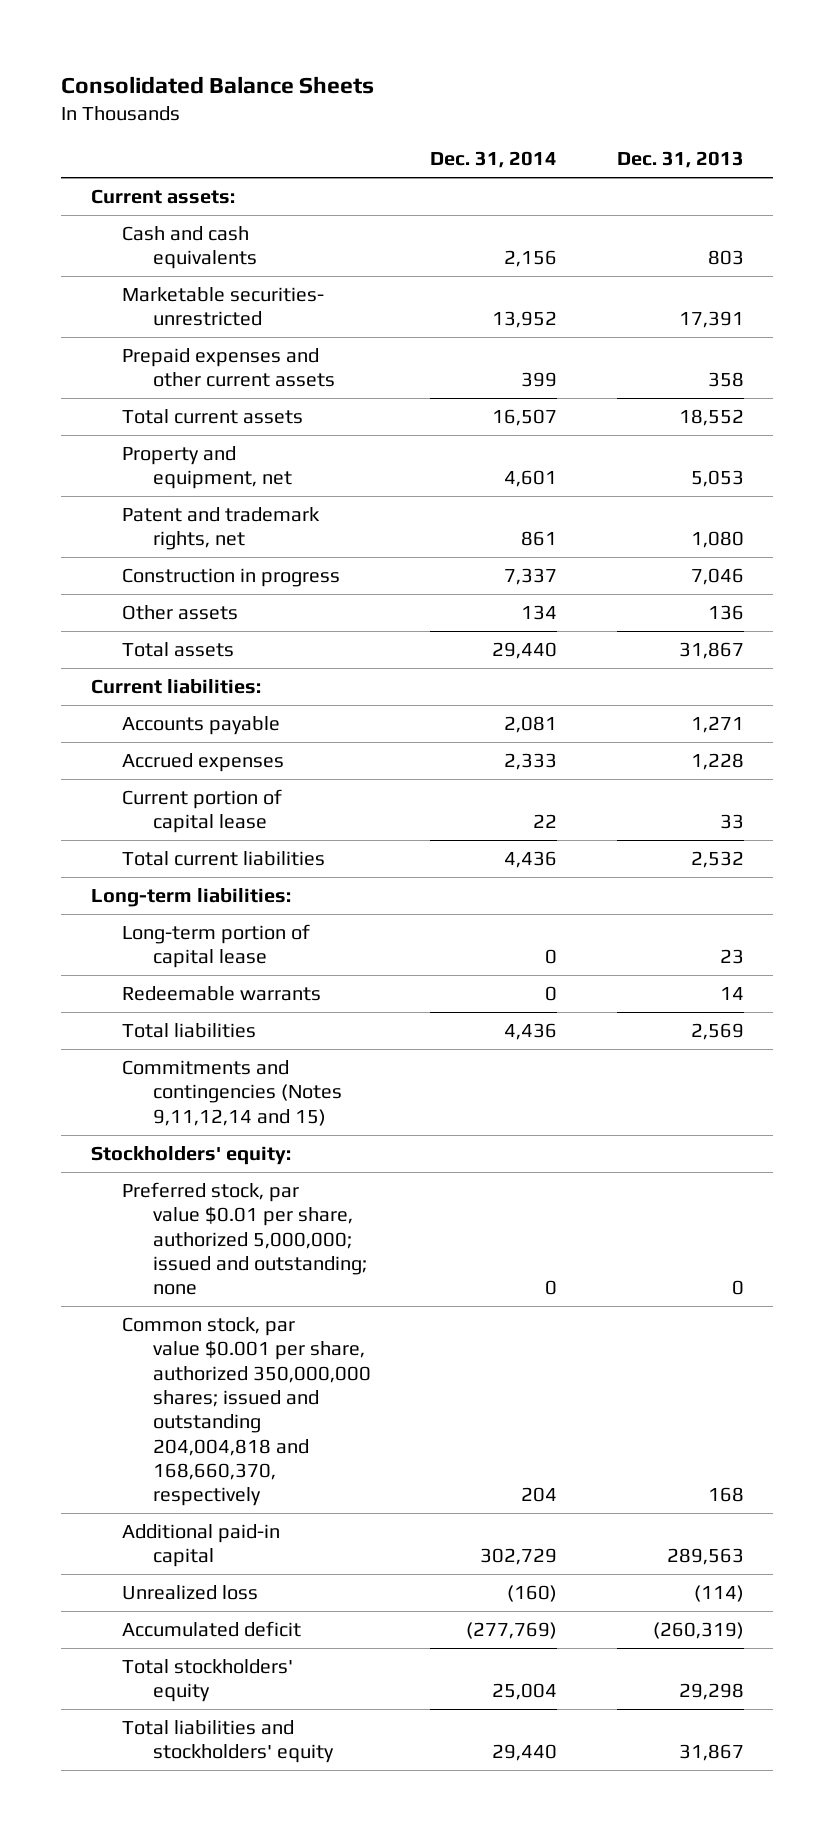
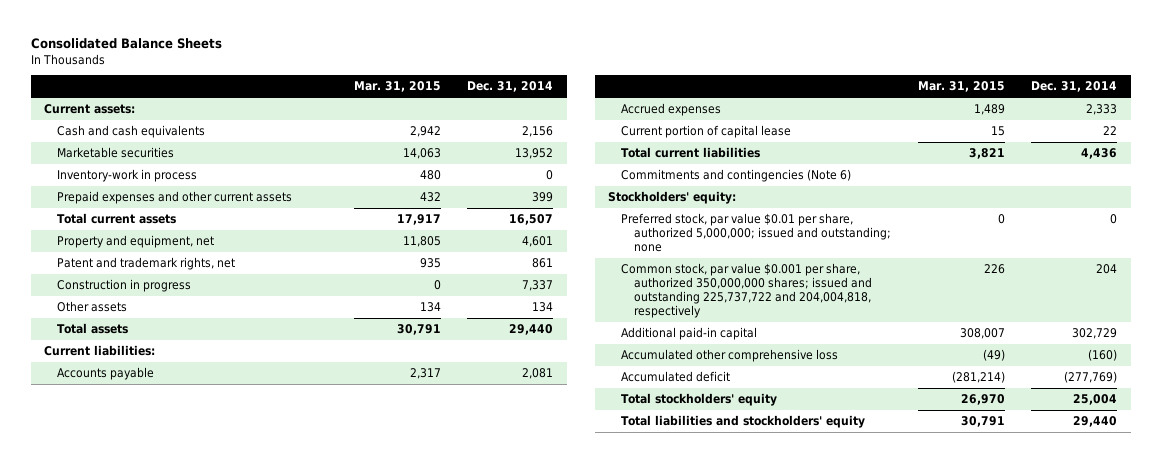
[616,151,744,169] Dec. 31, 2013 -> none
none -> [353,81,441,93] Mar. 31, 2015
[121,287,324,327] Marketable securities- unrestricted -> [57,147,175,159] Marketable securities
none -> [57,169,198,183] Inventory-work in process
[91,888,292,908] Long-term liabilities: -> none
[121,924,310,969] Long-term portion of capital lease -> none
[121,986,321,1002] Redeemable warrants -> none
[121,1023,256,1039] Total liabilities -> none
[121,1060,342,1126] Commitments and contingencies (Notes 9,11,12,14 and 15) -> [621,169,852,183] Commitments and contingencies (Note 6)
[121,1317,371,1507] Common stock, par value $0.001 per share, authorized 350,000,000 shares; issued and outstanding 204,004,818 and 168,660,370, respectively -> [621,263,873,319] Common stock, par value $0.001 per share, authorized 350,000,000 shares; issued and outstanding 225,737,722 and 204,004,818, respectively
[121,1585,258,1601] Unrealized loss -> [621,349,839,363] Accumulated other comprehensive loss

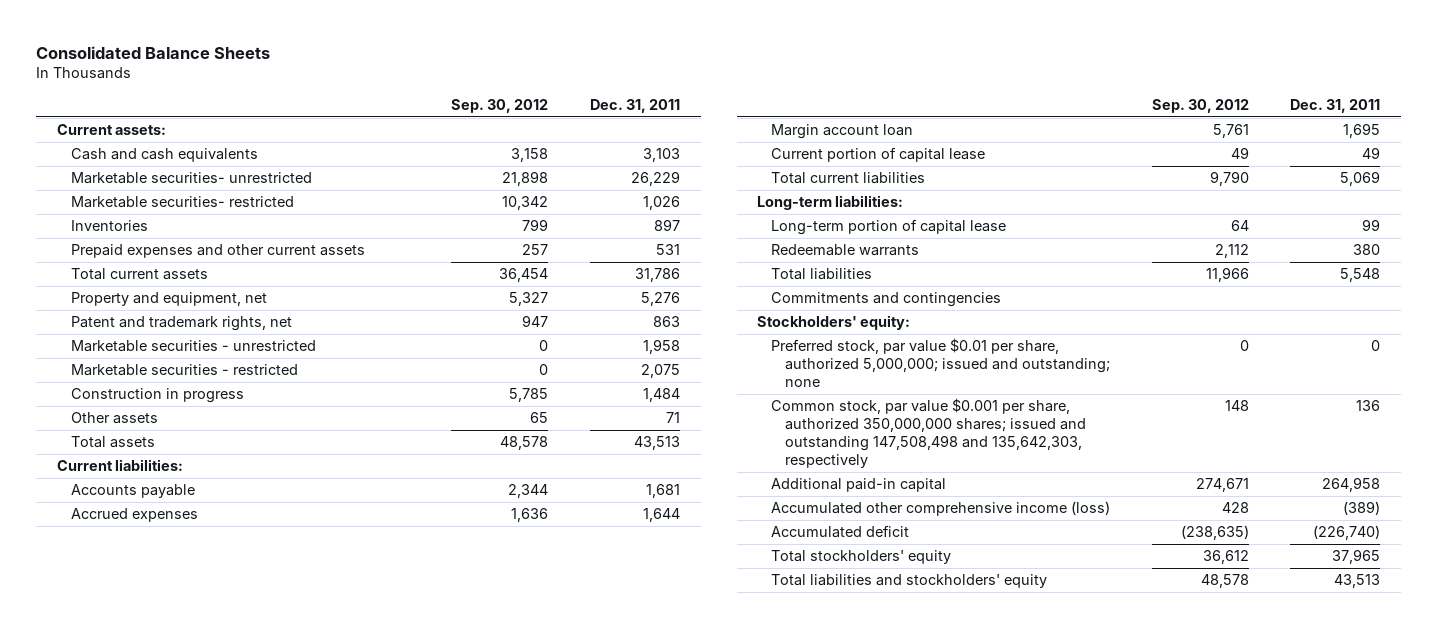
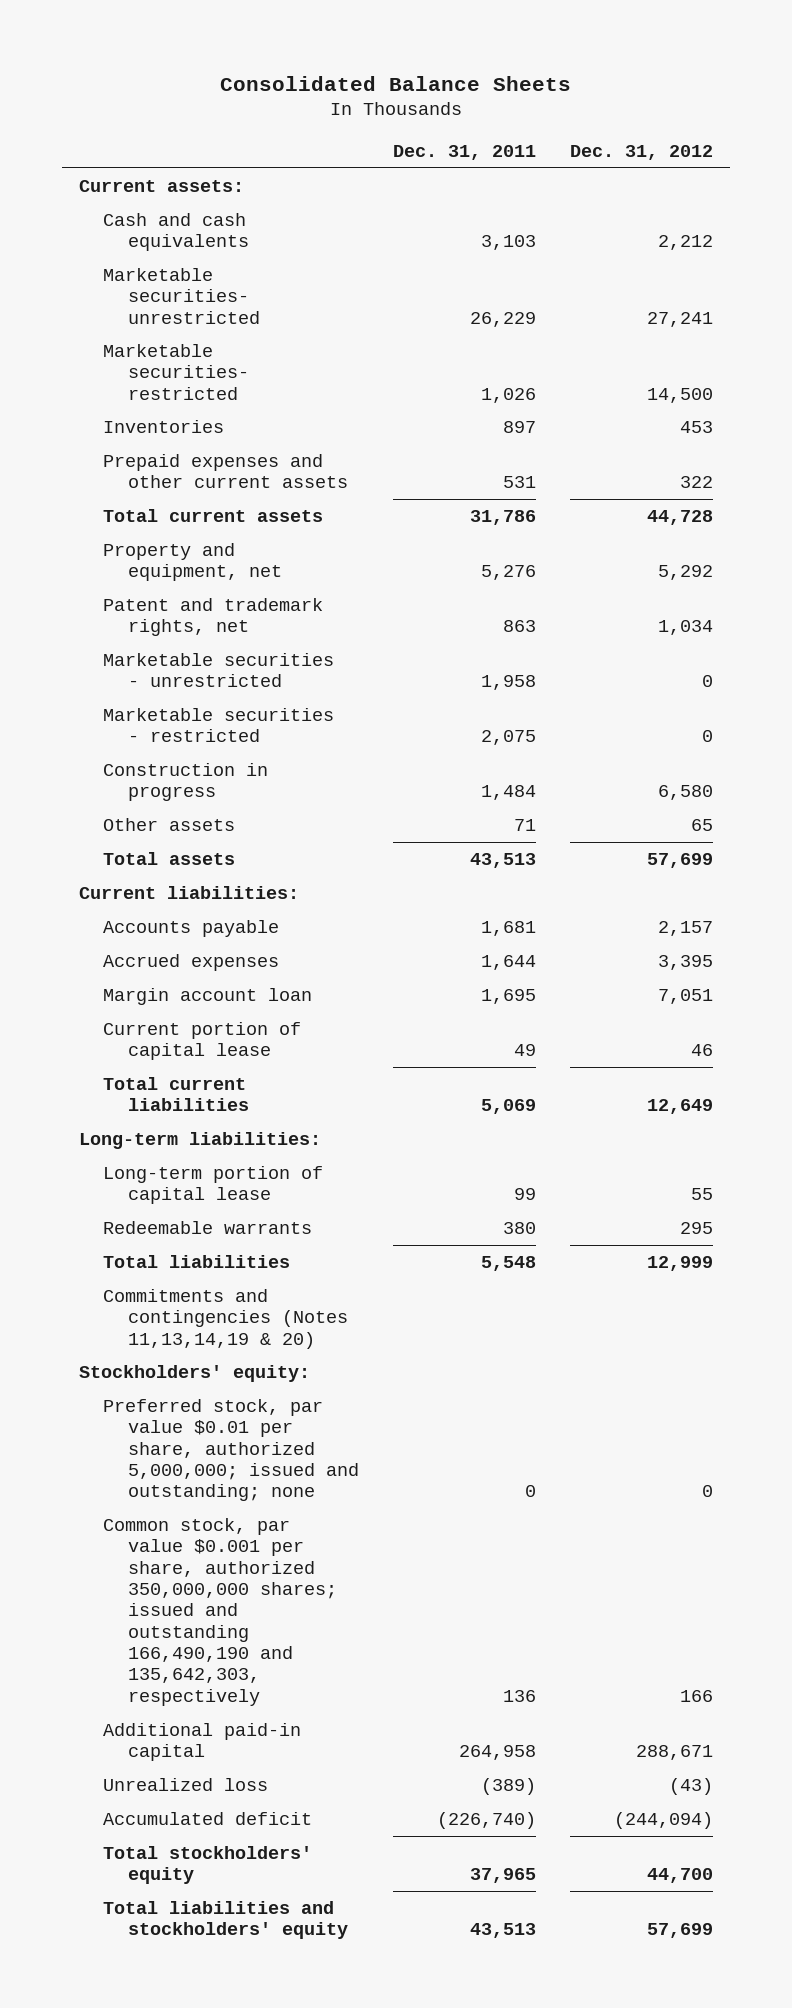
[451,98,549,113] Sep. 30, 2012 -> none
none -> [569,144,713,160] Dec. 31, 2012
[771,292,1002,308] Commitments and contingencies -> [103,1288,348,1349] Commitments and contingencies (Notes 11,13,14,19 & 20)
[771,398,1087,468] Common stock, par value $0.001 per share, authorized 350,000,000 shares; issued and outstanding 147,508,498 and 135,642,303, respectively -> [103,1517,337,1706] Common stock, par value $0.001 per share, authorized 350,000,000 shares; issued and outstanding 166,490,190 and 135,642,303, respectively
[771,501,1111,517] Accumulated other comprehensive income (loss) -> [103,1777,269,1791] Unrealized loss

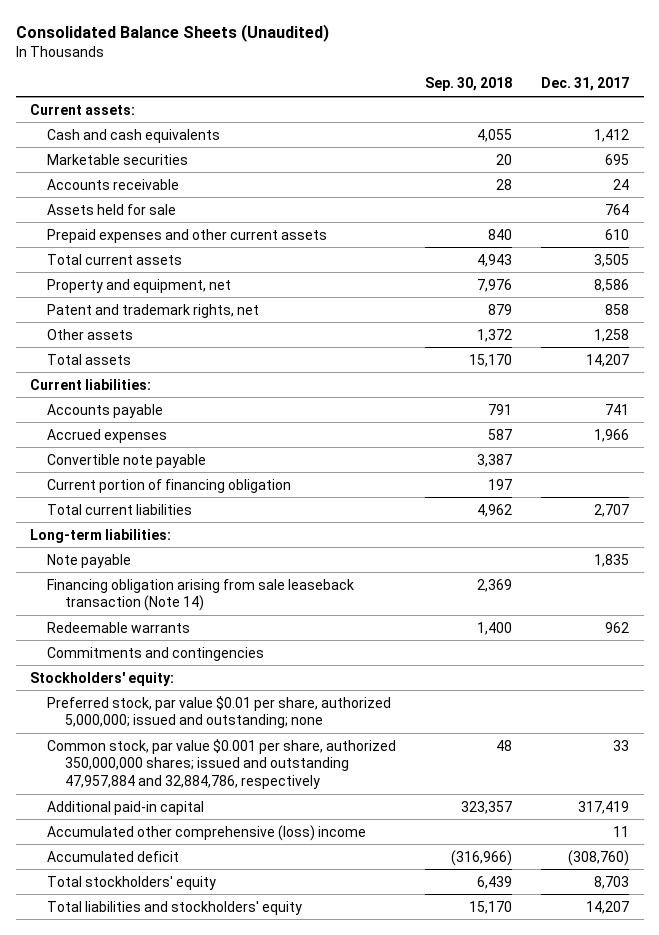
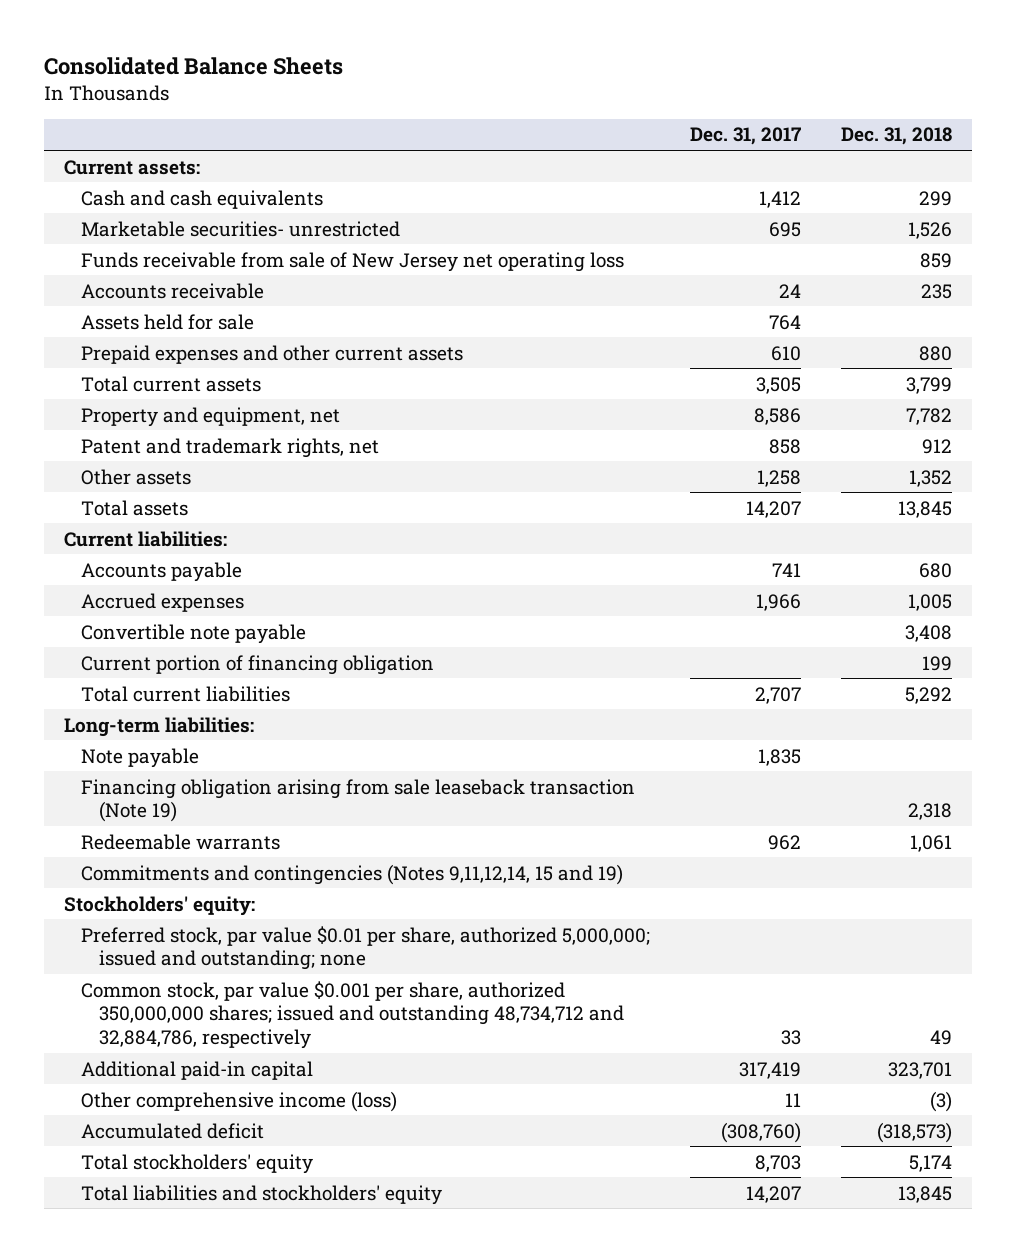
[15,23,329,42] Consolidated Balance Sheets (Unaudited) -> [43,56,343,75] Consolidated Balance Sheets
[425,77,513,92] Sep. 30, 2018 -> none
none -> [841,127,953,146] Dec. 31, 2018
[47,153,189,165] Marketable securities -> [81,220,401,237] Marketable securities- unrestricted
none -> [81,251,625,272] Funds receivable from sale of New Jersey net operating loss
[47,578,355,612] Financing obligation arising from sale leaseback transaction (Note 14) -> [81,778,636,823] Financing obligation arising from sale leaseback transaction (Note 19)
[47,646,265,661] Commitments and contingencies -> [81,863,624,885] Commitments and contingencies (Notes 9,11,12,14, 15 and 19)
[47,738,397,790] Common stock, par value $0.001 per share, authorized 350,000,000 shares; issued and outstanding 47,957,884 and 32,884,786, respectively -> [81,980,624,1049] Common stock, par value $0.001 per share, authorized 350,000,000 shares; issued and outstanding 48,734,712 and 32,884,786, respectively
[47,824,367,841] Accumulated other comprehensive (loss) income -> [81,1090,398,1112] Other comprehensive income (loss)

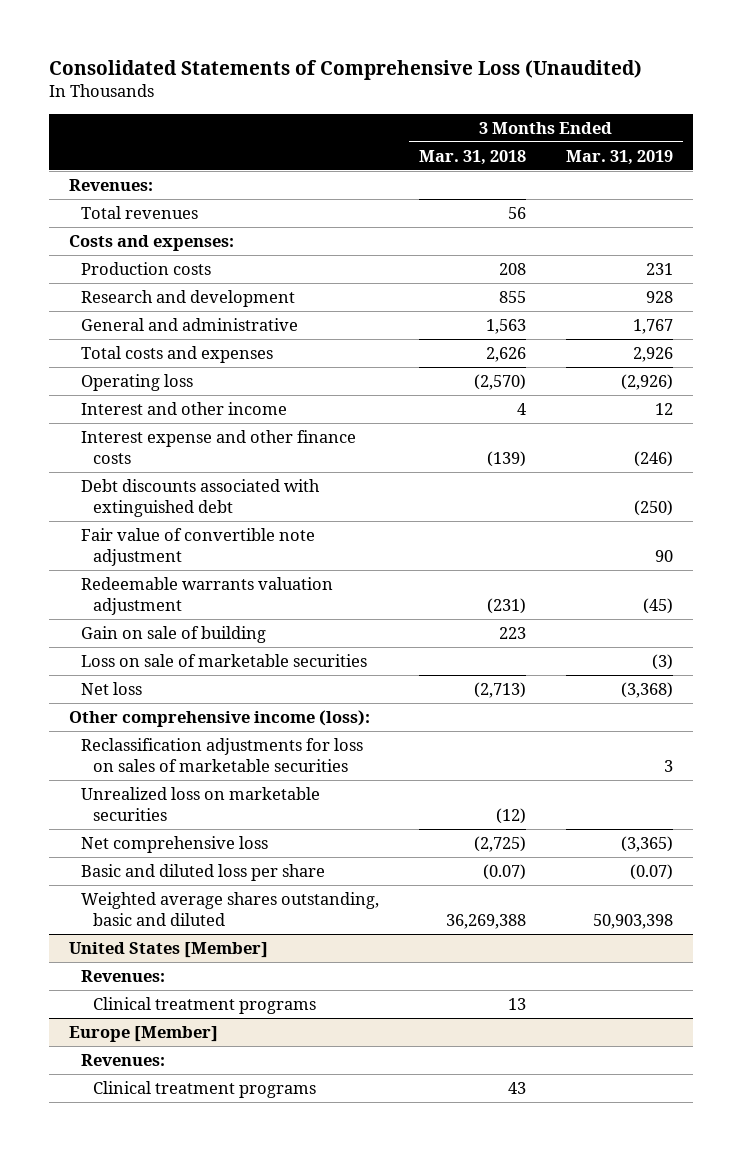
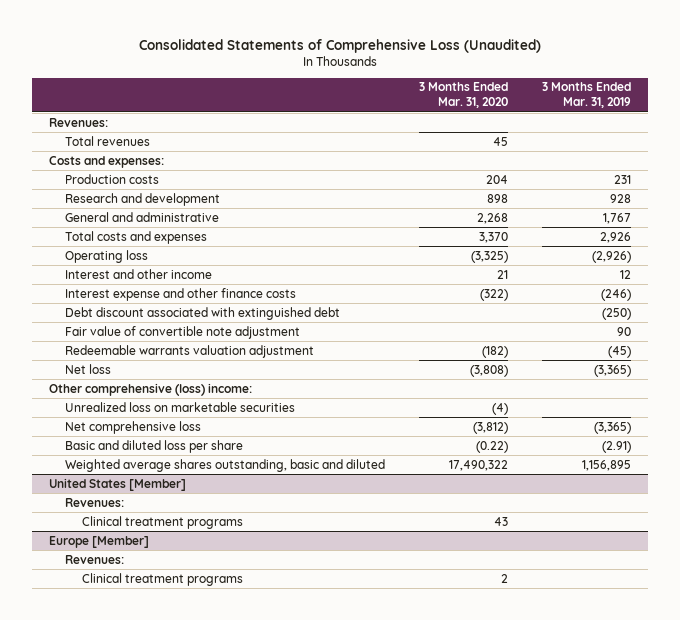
[418,149,526,165] Mar. 31, 2018 -> none
none -> [419,82,509,109] 3 Months Ended Mar. 31, 2020
[80,478,320,517] Debt discounts associated with extinguished debt -> [65,306,341,320] Debt discount associated with extinguished debt
[80,625,266,643] Gain on sale of building -> none
[80,653,367,667] Loss on sale of marketable securities -> none
[80,737,363,772] Reclassification adjustments for loss on sales of marketable securities -> none
[621,681,674,698] (3,368) -> [594,364,632,377] (3,365)
[68,709,370,727] Other comprehensive income (loss): -> [48,382,252,396] Other comprehensive (loss) income:
[630,863,674,880] (0.07) -> [602,440,632,453] (2.91)
[593,913,674,929] 50,903,398 -> [582,459,632,471] 1,156,895

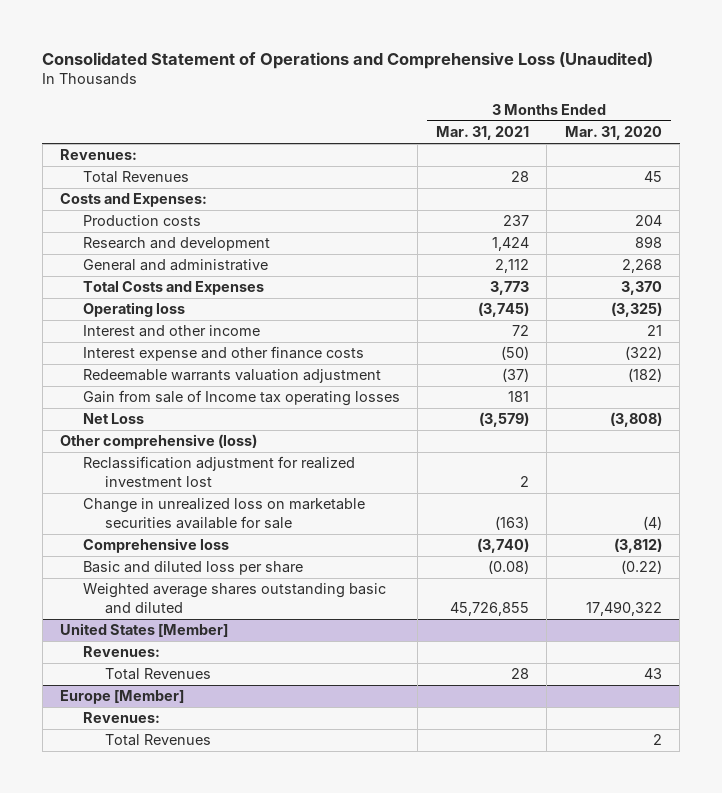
[139,38,542,53] Consolidated Statements of Comprehensive Loss (Unaudited) -> [42,51,654,69] Consolidated Statement of Operations and Comprehensive Loss (Unaudited)
[542,82,632,109] 3 Months Ended Mar. 31, 2019 -> none
none -> [435,126,529,141] Mar. 31, 2021
[65,135,151,146] Total revenues -> [82,171,189,184] Total Revenues
[48,155,164,168] Costs and expenses: -> [60,193,208,208] Costs and Expenses:
[65,230,208,244] Total costs and expenses -> [82,281,264,296] Total Costs and Expenses
[65,306,341,320] Debt discount associated with extinguished debt -> none
[65,325,301,339] Fair value of convertible note adjustment -> none
none -> [82,390,400,407] Gain from sale of Income tax operating losses
[65,363,112,374] Net loss -> [82,413,144,425] Net Loss
[48,382,252,396] Other comprehensive (loss) income: -> [60,434,258,450] Other comprehensive (loss)
none -> [82,456,355,487] Reclassification adjustment for realized investment lost
[65,401,296,412] Unrealized loss on marketable securities -> [82,498,365,529] Change in unrealized loss on marketable securities available for sale
[65,420,202,434] Net comprehensive loss -> [82,538,229,554] Comprehensive loss
[65,458,386,472] Weighted average shares outstanding, basic and diluted -> [82,583,386,614] Weighted average shares outstanding basic and diluted
[82,515,244,529] Clinical treatment programs -> none
none -> [104,668,211,681] Total Revenues
[82,572,244,586] Clinical treatment programs -> none
none -> [104,734,211,747] Total Revenues

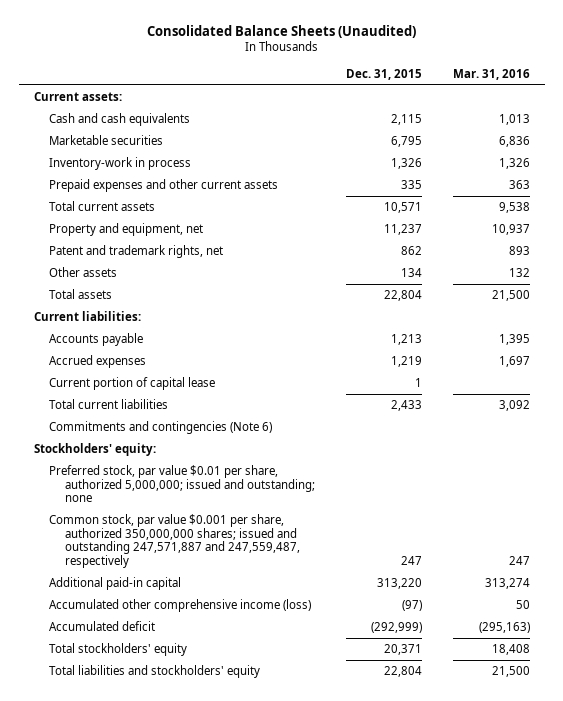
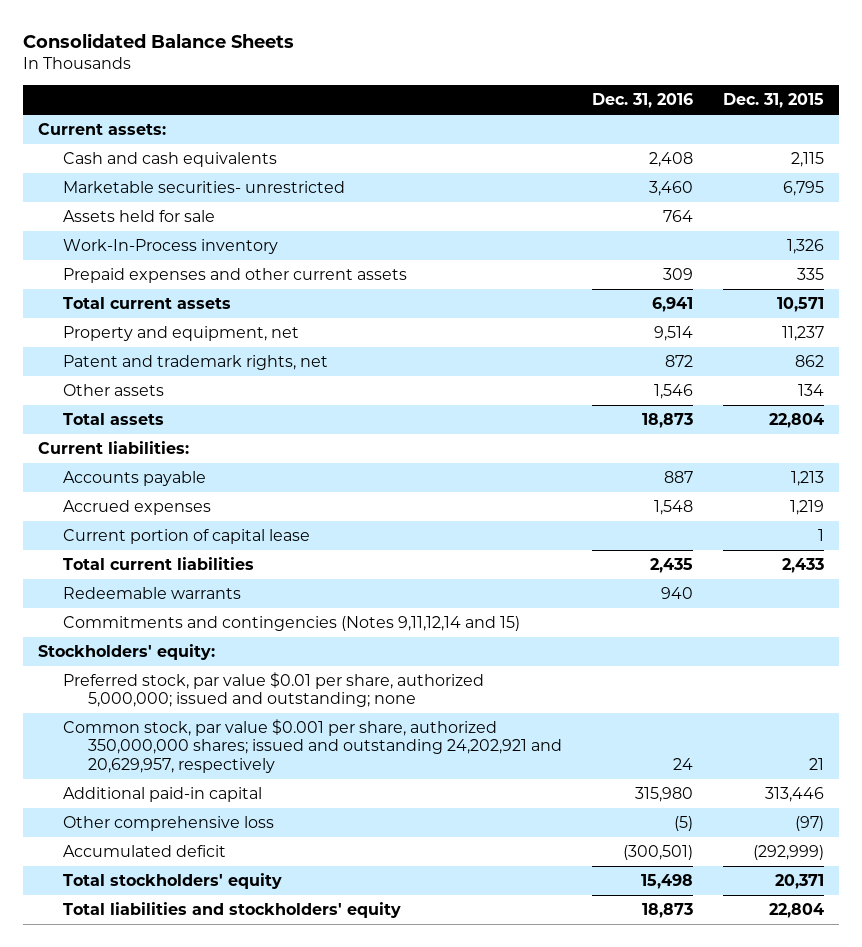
[146,25,416,39] Consolidated Balance Sheets (Unaudited) -> [23,32,295,48] Consolidated Balance Sheets
[452,68,530,80] Mar. 31, 2016 -> none
none -> [591,93,693,109] Dec. 31, 2016
[49,135,164,146] Marketable securities -> [63,181,346,194] Marketable securities- unrestricted
none -> [63,210,216,223] Assets held for sale
[49,157,192,171] Inventory-work in process -> [63,239,279,255] Work-In-Process inventory
none -> [63,587,242,600] Redeemable warrants
[49,421,273,435] Commitments and contingencies (Note 6) -> [63,616,521,632] Commitments and contingencies (Notes 9,11,12,14 and 15)
[49,514,301,568] Common stock, par value $0.001 per share, authorized 350,000,000 shares; issued and outstanding 247,571,887 and 247,559,487, respectively -> [63,719,562,773] Common stock, par value $0.001 per share, authorized 350,000,000 shares; issued and outstanding 24,202,921 and 20,629,957, respectively
[400,555,422,565] 247 -> [808,757,824,770] 21
[376,578,422,590] 313,220 -> [764,787,824,803] 313,446
[49,599,312,613] Accumulated other comprehensive income (loss) -> [63,816,275,832] Other comprehensive loss

